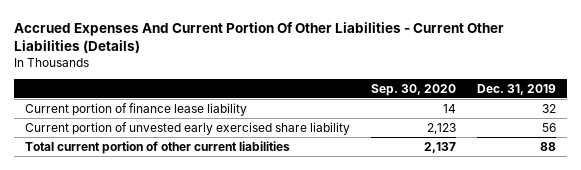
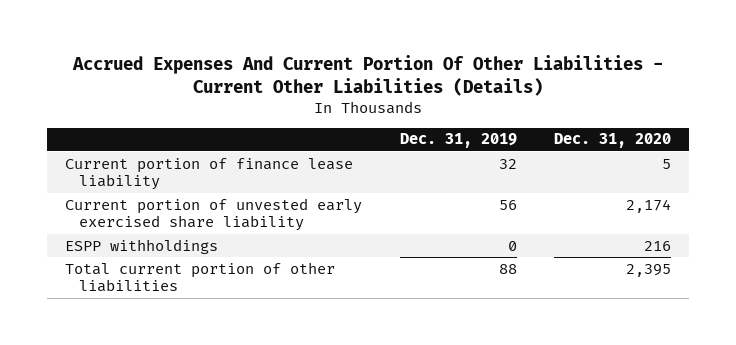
[370,83,456,96] Sep. 30, 2020 -> none
none -> [553,133,671,149] Dec. 31, 2020
none -> [65,238,219,254] ESPP withholdings
[24,140,290,154] Total current portion of other current liabilities -> [65,261,336,293] Total current portion of other liabilities

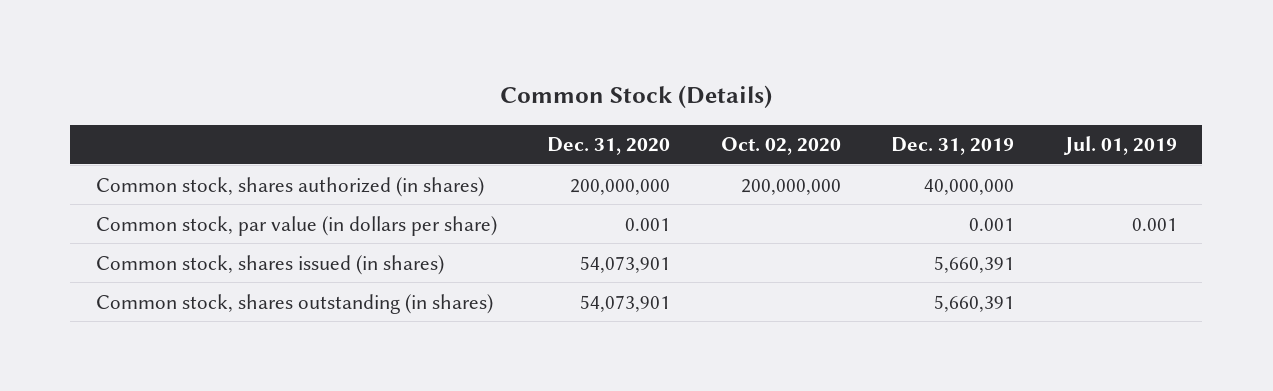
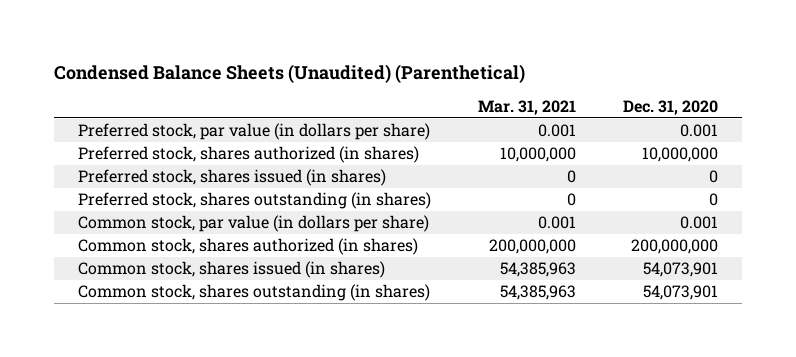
[500,85,773,109] Common Stock (Details) -> [54,63,526,83] Condensed Balance Sheets (Unaudited) (Parenthetical)
[720,137,841,156] Oct. 02, 2020 -> none
[891,137,1015,156] Dec. 31, 2019 -> none
[1062,136,1177,156] Jul. 01, 2019 -> none
none -> [478,100,577,116] Mar. 31, 2021
none -> [77,123,430,141] Preferred stock, par value (in dollars per share)
none -> [77,146,419,164] Preferred stock, shares authorized (in shares)
none -> [77,169,386,187] Preferred stock, shares issued (in shares)
none -> [77,192,431,210] Preferred stock, shares outstanding (in shares)
[95,176,484,197] Common stock, shares authorized (in shares) -> [77,238,418,256] Common stock, shares authorized (in shares)

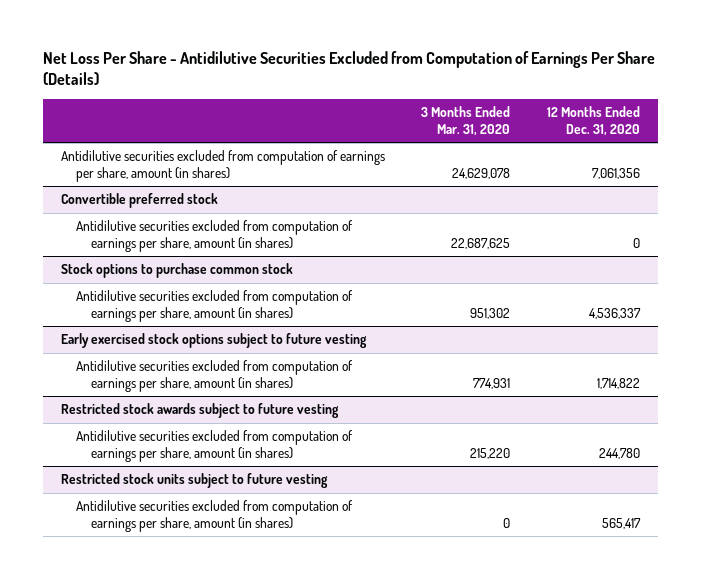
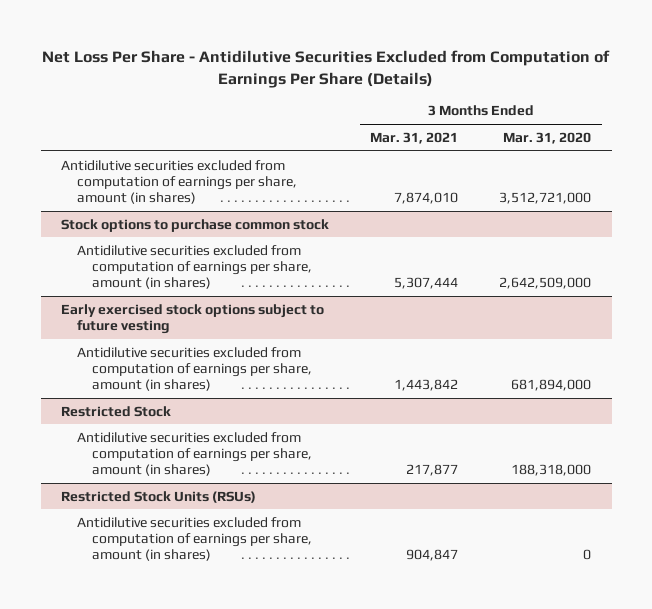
[546,106,640,137] 12 Months Ended Dec. 31, 2020 -> none
none -> [370,131,459,144] Mar. 31, 2021
[60,193,218,209] Convertible preferred stock -> none
[75,220,353,253] Antidilutive securities excluded from computation of earnings per share, amount (in shares) -> none
[452,168,511,180] 24,629,078 -> [499,192,592,205] 3,512,721,000
[470,308,511,320] 951,302 -> [499,277,592,290] 2,642,509,000
[473,378,511,390] 774,931 -> [511,379,592,392] 681,894,000
[60,403,339,419] Restricted stock awards subject to future vesting -> [61,405,172,417] Restricted Stock
[470,448,511,460] 215,220 -> [511,464,592,477] 188,318,000
[60,473,328,489] Restricted stock units subject to future vesting -> [61,490,257,503] Restricted Stock Units (RSUs)

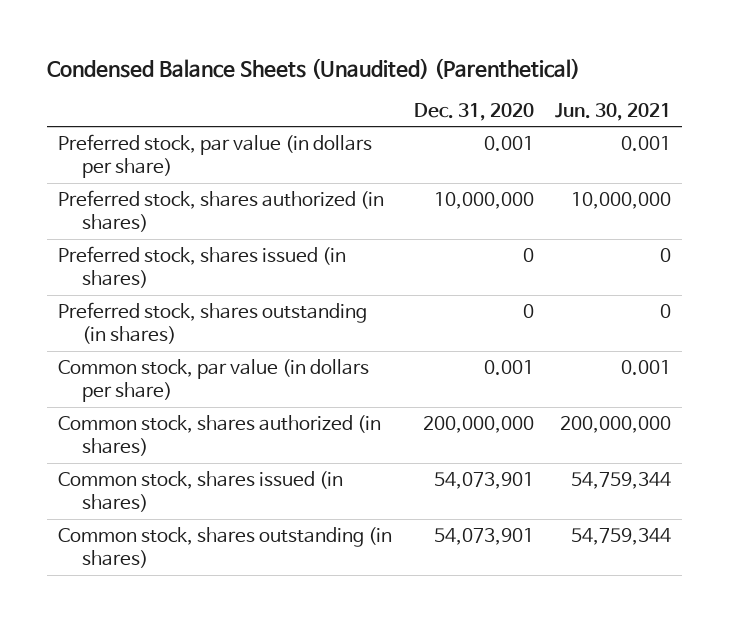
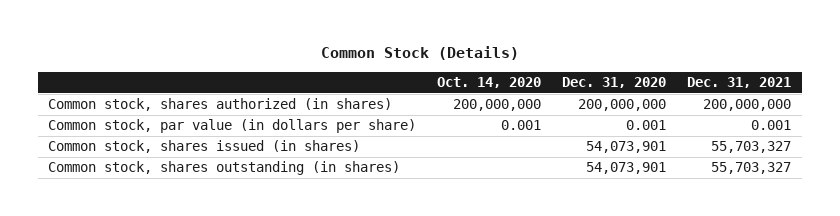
[47,57,581,79] Condensed Balance Sheets (Unaudited) (Parenthetical) -> [320,46,519,61] Common Stock (Details)
[555,102,672,121] Jun. 30, 2021 -> none
none -> [437,77,542,89] Oct. 14, 2020
none -> [687,77,792,89] Dec. 31, 2021
[58,133,373,179] Preferred stock, par value (in dollars per share) -> none
[58,189,385,233] Preferred stock, shares authorized (in shares) -> none
[58,245,347,289] Preferred stock, shares issued (in shares) -> none
[58,301,368,345] Preferred stock, shares outstanding (in shares) -> none
[58,358,370,403] Common stock, par value (in dollars per share) -> [48,119,417,134] Common stock, par value (in dollars per share)

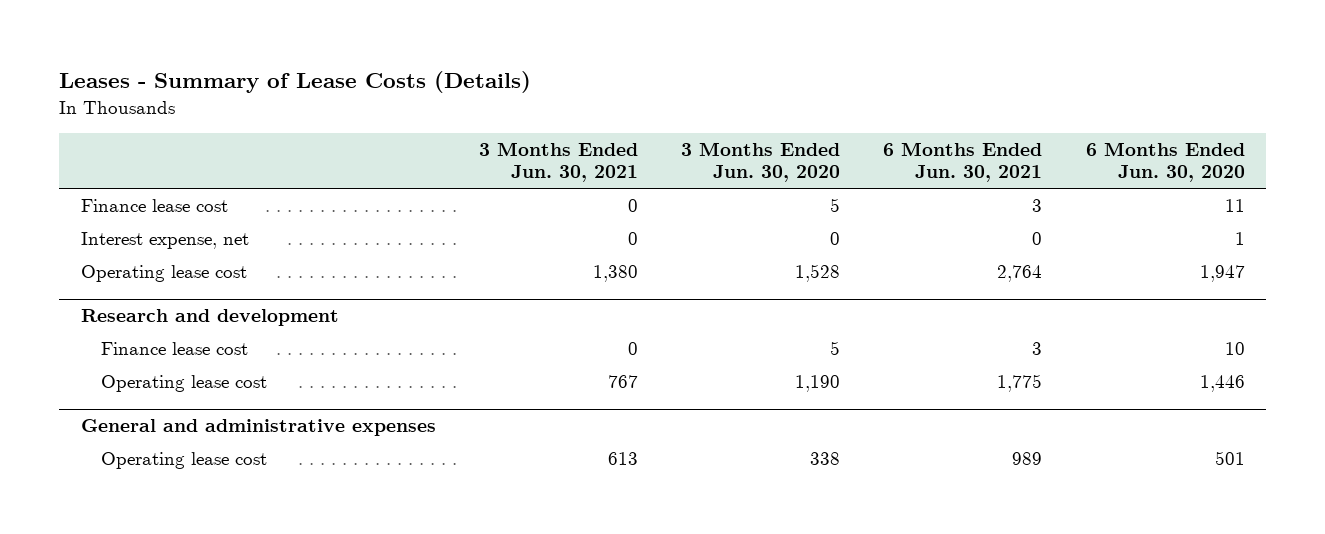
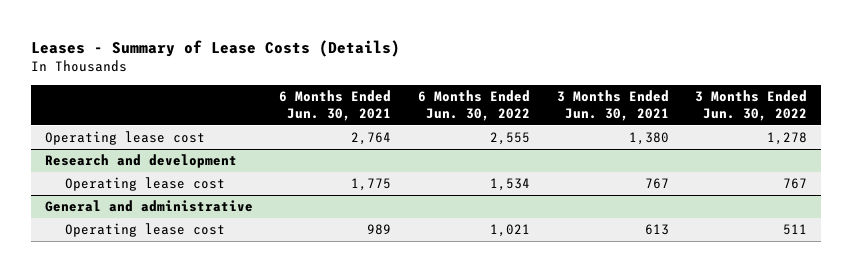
[681,141,841,182] 3 Months Ended Jun. 30, 2020 -> none
[1085,141,1245,182] 6 Months Ended Jun. 30, 2020 -> none
none -> [418,89,531,122] 6 Months Ended Jun. 30, 2022
none -> [695,89,808,122] 3 Months Ended Jun. 30, 2022
[80,199,228,213] Finance lease cost -> none
[80,232,249,250] Interest expense, net -> none
[100,342,248,356] Finance lease cost -> none
[80,419,436,437] General and administrative expenses -> [44,200,253,213] General and administrative

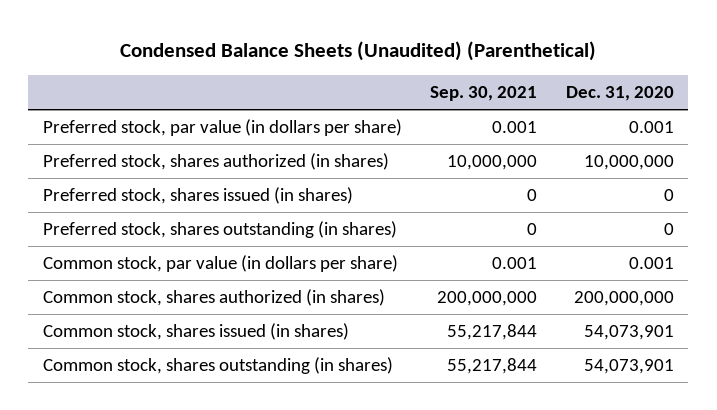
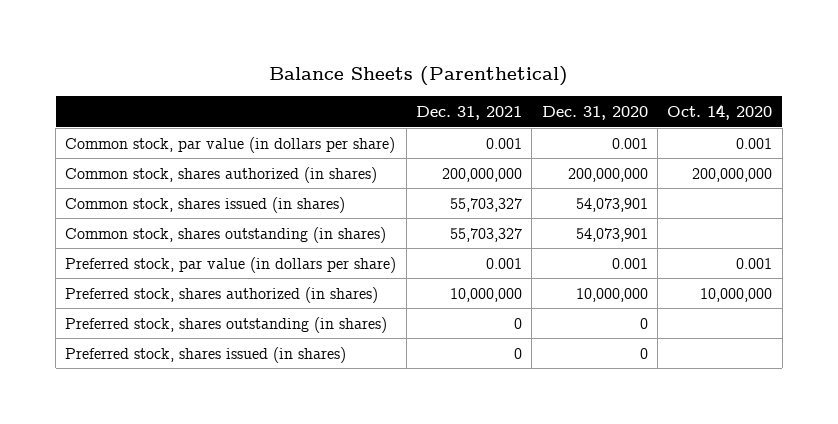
[120,40,597,61] Condensed Balance Sheets (Unaudited) (Parenthetical) -> [268,66,568,87] Balance Sheets (Parenthetical)
[430,86,538,102] Sep. 30, 2021 -> none
none -> [416,106,523,121] Dec. 31, 2021
none -> [667,104,773,121] Oct. 14, 2020
[42,118,402,136] Preferred stock, par value (in dollars per share) -> [65,256,397,273] Preferred stock, par value (in dollars per share)
[42,152,389,170] Preferred stock, shares authorized (in shares) -> [65,286,379,303] Preferred stock, shares authorized (in shares)
[42,220,397,238] Preferred stock, shares outstanding (in shares) -> [65,316,388,333] Preferred stock, shares outstanding (in shares)
[42,186,353,204] Preferred stock, shares issued (in shares) -> [65,346,347,363] Preferred stock, shares issued (in shares)

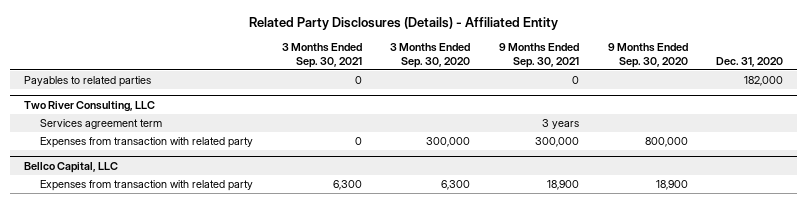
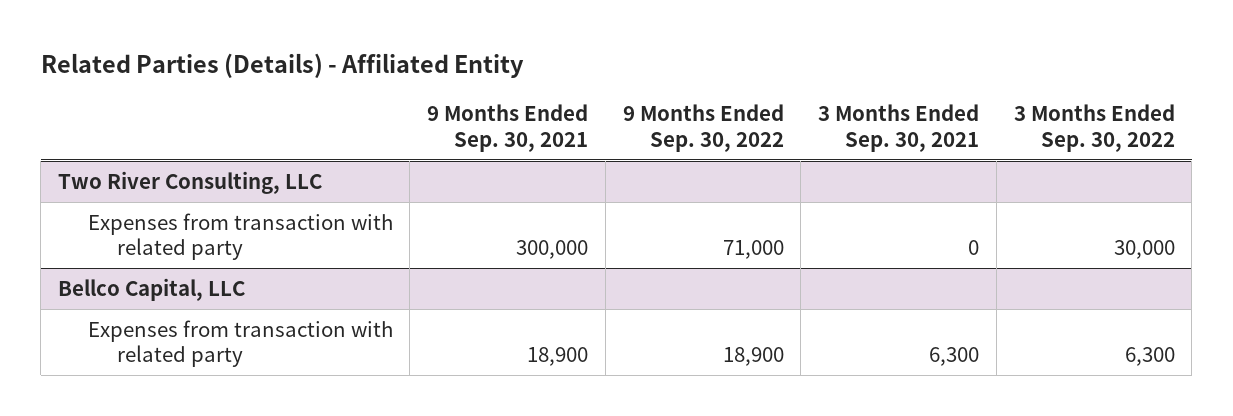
[248,17,558,31] Related Party Disclosures (Details) - Affiliated Entity -> [40,52,524,78] Related Parties (Details) - Affiliated Entity
[390,43,471,68] 3 Months Ended Sep. 30, 2020 -> none
[607,43,688,68] 9 Months Ended Sep. 30, 2020 -> none
[716,56,784,67] Dec. 31, 2020 -> none
none -> [622,104,784,152] 9 Months Ended Sep. 30, 2022
none -> [1013,104,1175,152] 3 Months Ended Sep. 30, 2022
[23,76,151,88] Payables to related parties -> none
[40,119,163,130] Services agreement term -> none

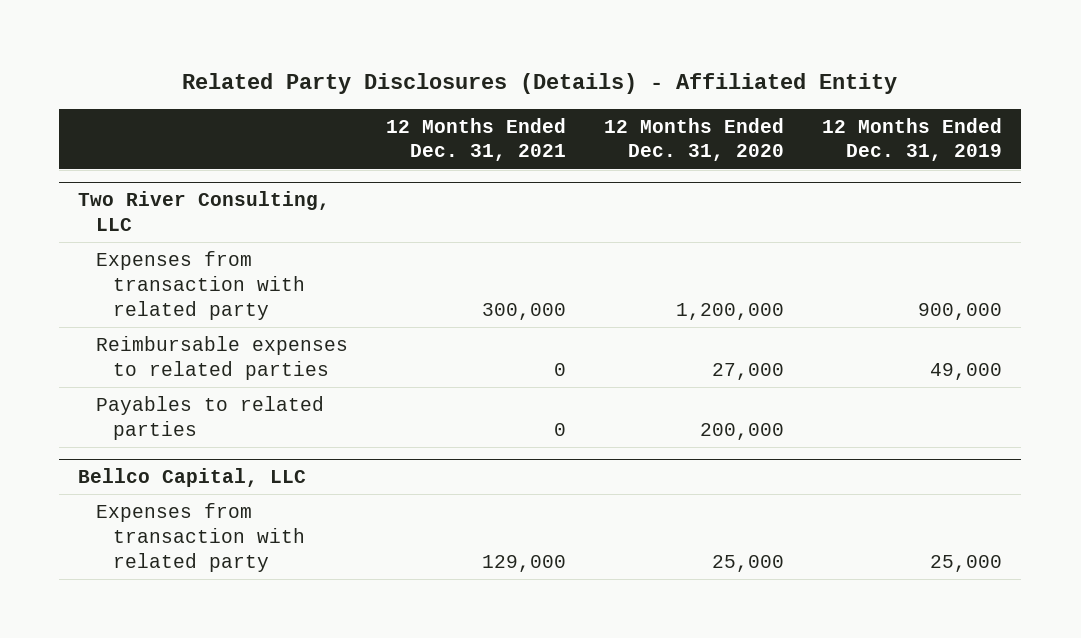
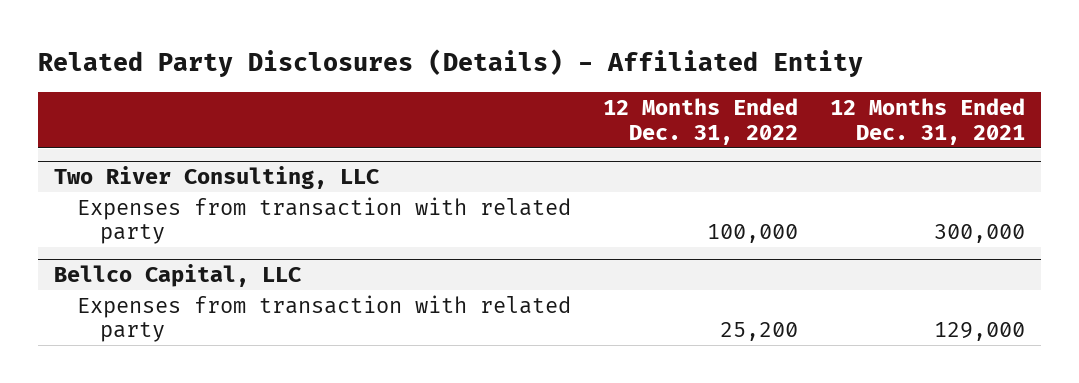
[604,117,785,162] 12 Months Ended Dec. 31, 2020 -> none
[822,117,1003,162] 12 Months Ended Dec. 31, 2019 -> none
none -> [603,98,799,145] 12 Months Ended Dec. 31, 2022
[95,335,348,380] Reimbursable expenses to related parties -> none
[95,395,324,440] Payables to related parties -> none

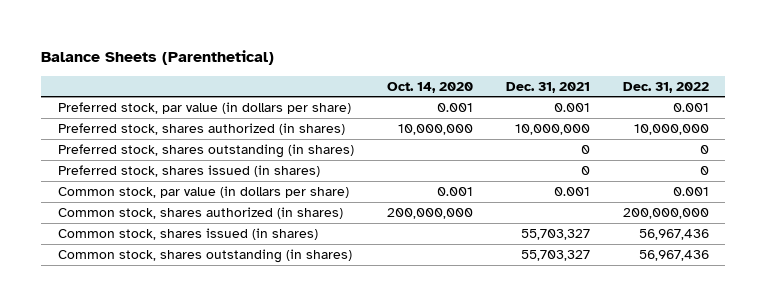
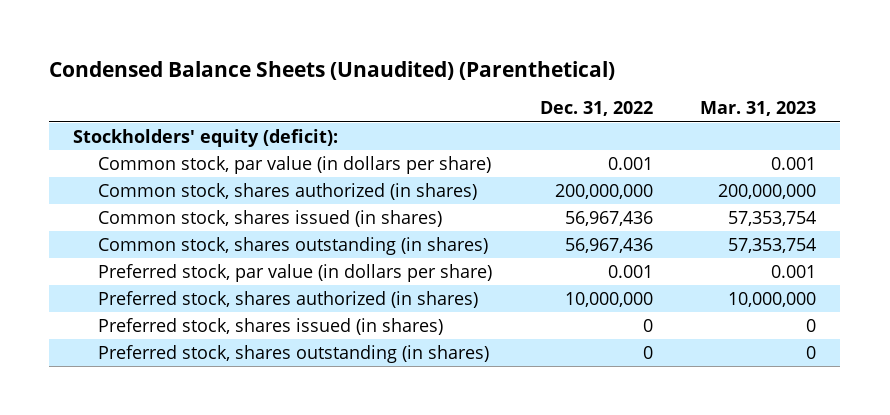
[41,50,275,66] Balance Sheets (Parenthetical) -> [49,60,616,80] Condensed Balance Sheets (Unaudited) (Parenthetical)
[386,81,473,93] Oct. 14, 2020 -> none
[505,81,590,93] Dec. 31, 2021 -> none
none -> [700,101,817,117] Mar. 31, 2023
none -> [73,128,339,147] Stockholders' equity (deficit):
[57,101,351,114] Preferred stock, par value (in dollars per share) -> [97,263,492,282] Preferred stock, par value (in dollars per share)
[57,122,345,135] Preferred stock, shares authorized (in shares) -> [97,290,478,308] Preferred stock, shares authorized (in shares)
[57,164,320,177] Preferred stock, shares issued (in shares) -> [97,317,443,335] Preferred stock, shares issued (in shares)
[57,143,354,158] Preferred stock, shares outstanding (in shares) -> [97,344,489,363] Preferred stock, shares outstanding (in shares)

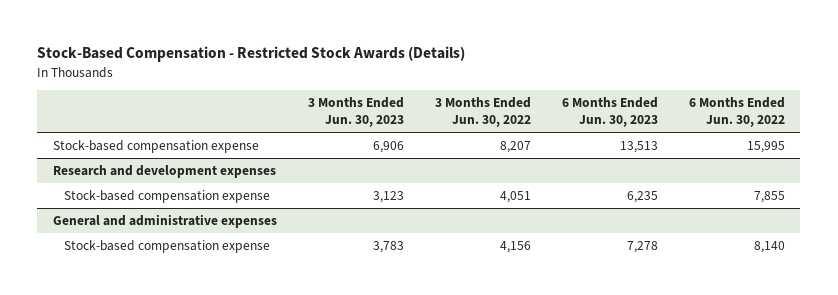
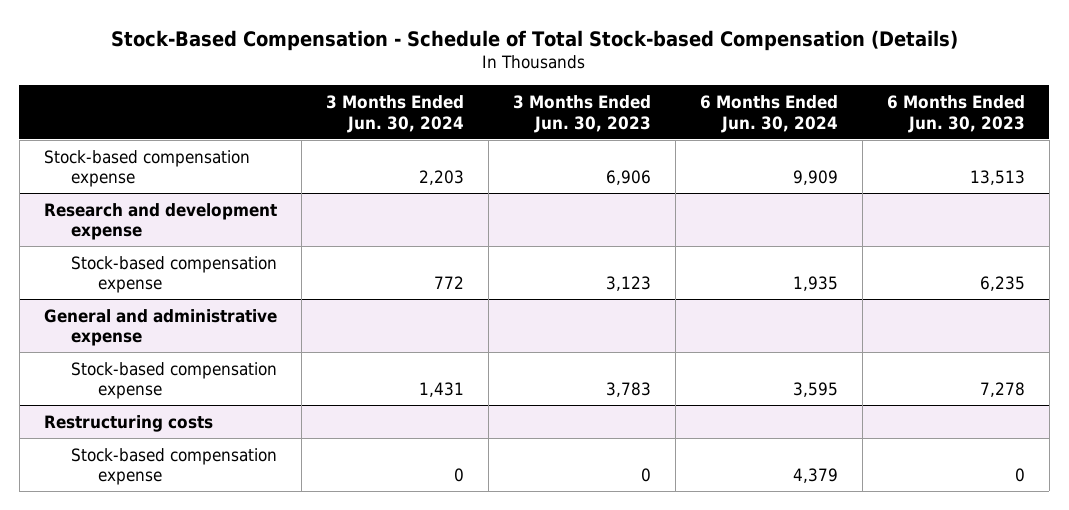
[37,46,466,63] Stock-Based Compensation - Restricted Stock Awards (Details) -> [111,29,959,51] Stock-Based Compensation - Schedule of Total Stock-based Compensation (Details)
[434,97,531,128] 3 Months Ended Jun. 30, 2022 -> none
[688,97,785,128] 6 Months Ended Jun. 30, 2022 -> none
none -> [325,94,464,133] 3 Months Ended Jun. 30, 2024
none -> [699,94,838,133] 6 Months Ended Jun. 30, 2024
[52,165,276,179] Research and development expenses -> [43,202,277,241] Research and development expense
[52,214,277,229] General and administrative expenses -> [43,308,277,347] General and administrative expense
none -> [43,414,213,432] Restructuring costs
none -> [70,447,277,486] Stock-based compensation expense

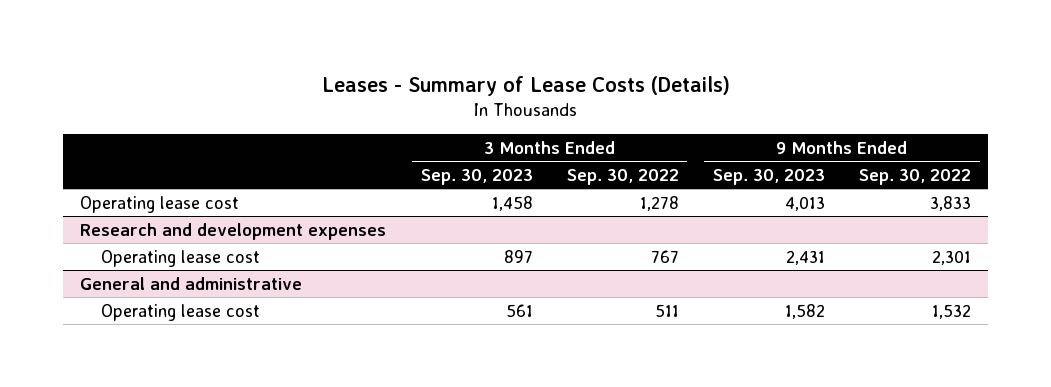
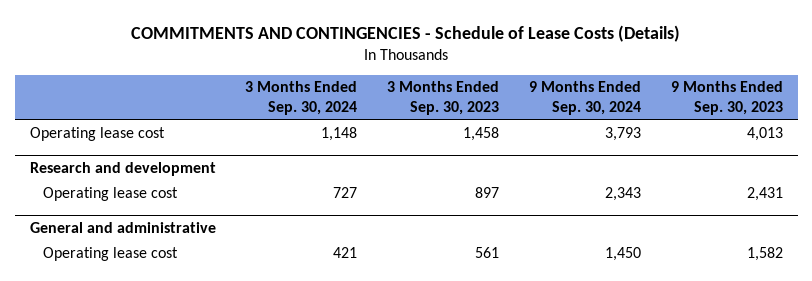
[321,75,730,96] Leases - Summary of Lease Costs (Details) -> [131,24,681,42] COMMITMENTS AND CONTINGENCIES - Schedule of Lease Costs (Details)
[566,169,679,186] Sep. 30, 2022 -> none
[859,169,972,186] Sep. 30, 2022 -> none
none -> [245,81,358,116] 3 Months Ended Sep. 30, 2024
none -> [528,81,641,116] 9 Months Ended Sep. 30, 2024
[80,222,387,240] Research and development expenses -> [29,162,216,177] Research and development

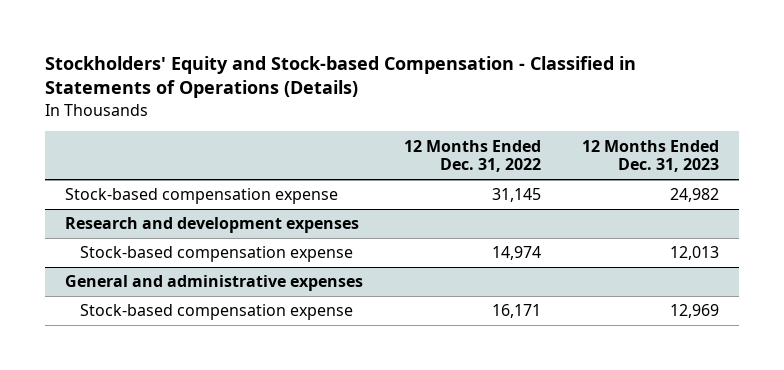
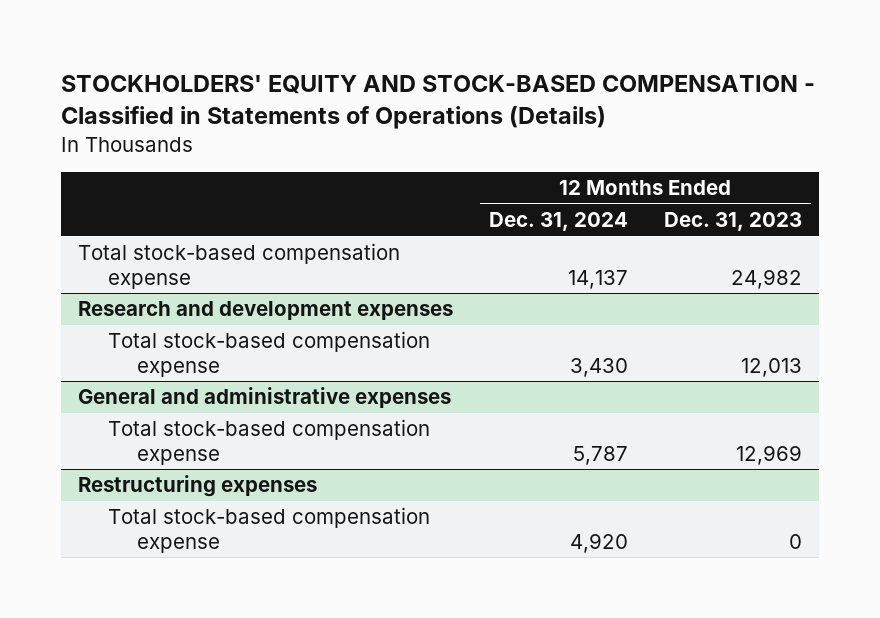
[45,55,637,99] Stockholders' Equity and Stock-based Compensation - Classified in Statements of Operations (Details) -> [60,75,815,129] STOCKHOLDERS' EQUITY AND STOCK-BASED COMPENSATION - Classified in Statements of Operations (Details)
[403,139,541,173] 12 Months Ended Dec. 31, 2022 -> none
none -> [489,212,629,232] Dec. 31, 2024
[65,188,339,205] Stock-based compensation expense -> [78,243,401,289] Total stock-based compensation expense
[79,246,353,263] Stock-based compensation expense -> [107,331,430,377] Total stock-based compensation expense
[79,304,353,321] Stock-based compensation expense -> [107,419,430,465] Total stock-based compensation expense
none -> [78,475,318,498] Restructuring expenses
none -> [107,507,430,553] Total stock-based compensation expense

